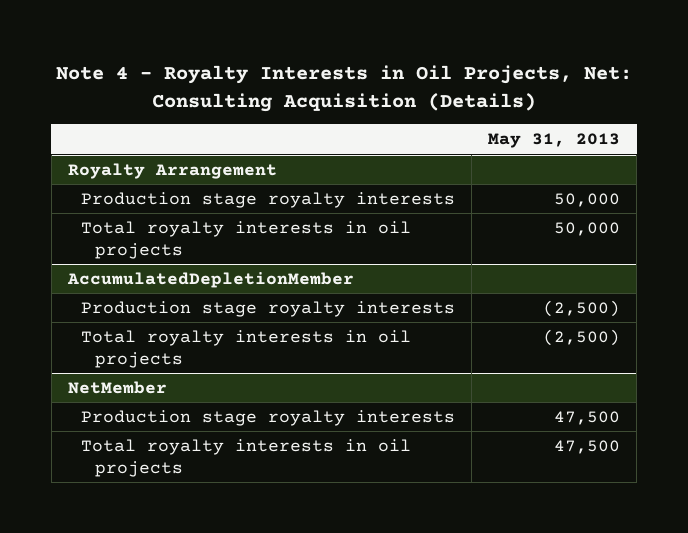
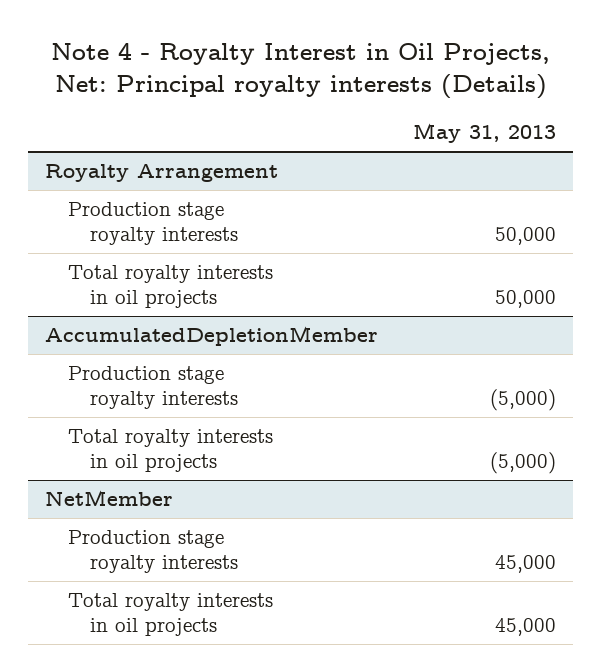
[56,64,633,112] Note 4 - Royalty Interests in Oil Projects, Net: Consulting Acquisition (Details) -> [50,42,550,100] Note 4 - Royalty Interest in Oil Projects, Net: Principal royalty interests (Details)
[543,299,621,317] (2,500) -> [489,388,556,411] (5,000)
[543,328,621,346] (2,500) -> [489,451,556,474] (5,000)
[554,410,621,425] 47,500 -> [494,554,556,573] 45,000
[554,439,621,454] 47,500 -> [494,617,556,636] 45,000

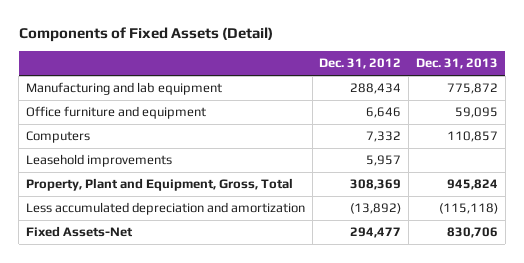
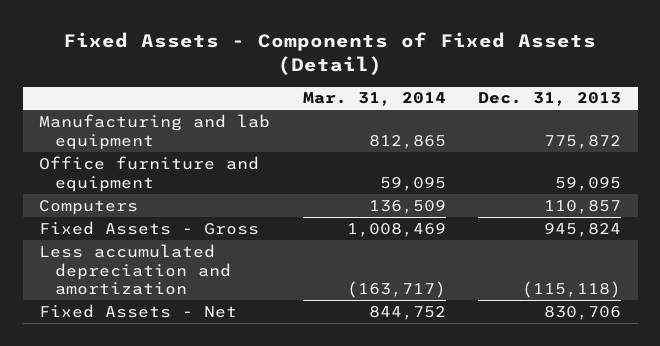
[18,27,273,43] Components of Fixed Assets (Detail) -> [63,31,597,75] Fixed Assets - Components of Fixed Assets (Detail)
[319,58,402,70] Dec. 31, 2012 -> none
none -> [302,92,446,107] Mar. 31, 2014
[25,154,172,168] Leasehold improvements -> none
[25,178,293,192] Property, Plant and Equipment, Gross, Total -> [39,220,260,235] Fixed Assets - Gross
[25,226,133,238] Fixed Assets-Net -> [39,303,238,318] Fixed Assets - Net

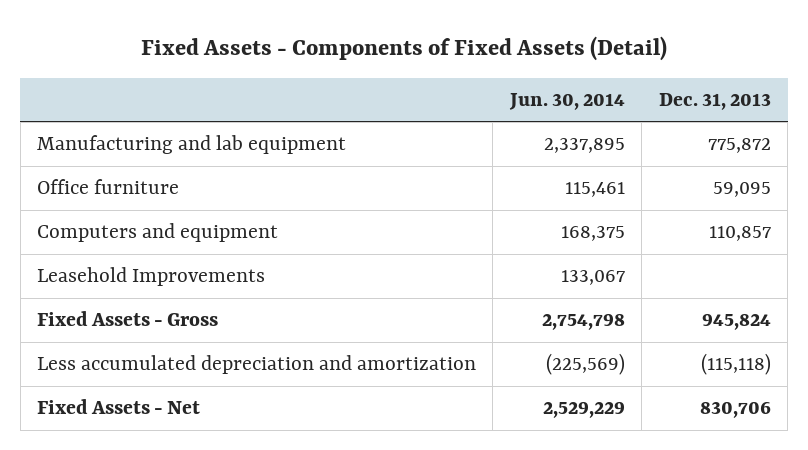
[302,92,446,107] Mar. 31, 2014 -> none
none -> [508,93,625,111] Jun. 30, 2014
[39,155,260,192] Office furniture and equipment -> [37,179,180,195] Office furniture
[39,199,139,215] Computers -> [37,223,279,243] Computers and equipment
none -> [37,267,266,287] Leasehold Improvements

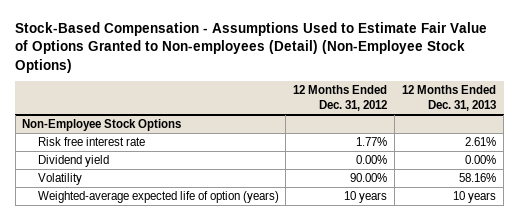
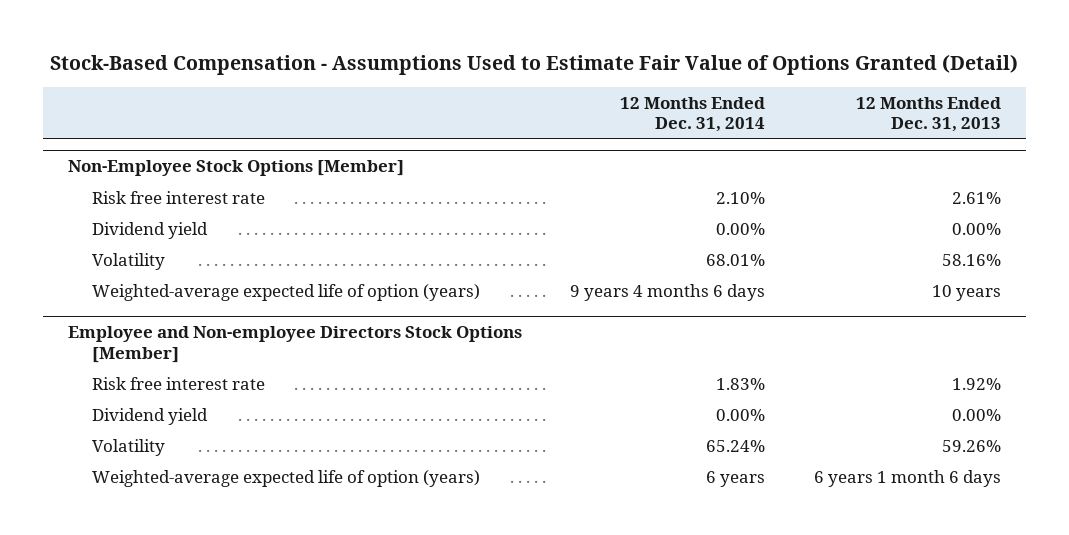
[15,22,488,73] Stock-Based Compensation - Assumptions Used to Estimate Fair Value of Options Granted to Non-employees (Detail) (Non-Employee Stock Options) -> [50,53,1019,75] Stock-Based Compensation - Assumptions Used to Estimate Fair Value of Options Granted (Detail)
[293,85,388,112] 12 Months Ended Dec. 31, 2012 -> none
none -> [620,96,766,133] 12 Months Ended Dec. 31, 2014
[22,119,182,132] Non-Employee Stock Options -> [67,160,404,177] Non-Employee Stock Options [Member]
none -> [67,326,522,363] Employee and Non-employee Directors Stock Options [Member]
none -> [92,376,266,390] Risk free interest rate
none -> [92,407,209,425] Dividend yield
none -> [92,438,166,456] Volatility
none -> [92,469,481,487] Weighted-average expected life of option (years)

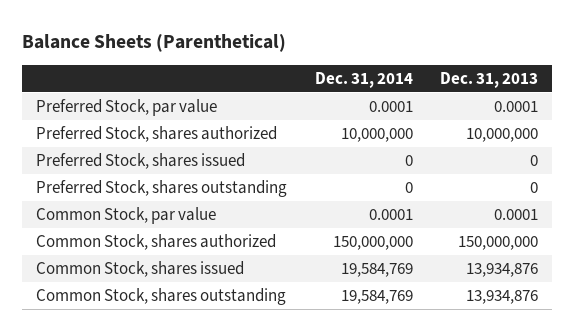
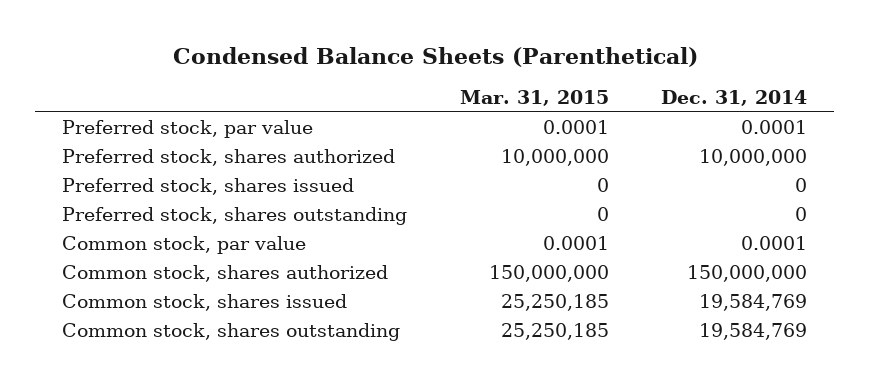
[22,34,287,53] Balance Sheets (Parenthetical) -> [172,47,698,68] Condensed Balance Sheets (Parenthetical)
[440,72,539,89] Dec. 31, 2013 -> none
none -> [459,89,609,106] Mar. 31, 2015
[35,98,217,116] Preferred Stock, par value -> [61,120,313,139] Preferred stock, par value
[35,125,277,142] Preferred Stock, shares authorized -> [61,149,395,167] Preferred stock, shares authorized
[35,152,245,169] Preferred Stock, shares issued -> [61,178,354,196] Preferred stock, shares issued
[35,179,287,197] Preferred Stock, shares outstanding -> [61,207,407,226] Preferred stock, shares outstanding
[35,206,216,224] Common Stock, par value -> [61,236,306,255] Common stock, par value
[35,233,276,250] Common Stock, shares authorized -> [61,265,388,283] Common stock, shares authorized
[35,260,244,277] Common Stock, shares issued -> [61,294,347,312] Common stock, shares issued
[35,287,286,305] Common Stock, shares outstanding -> [61,323,400,342] Common stock, shares outstanding

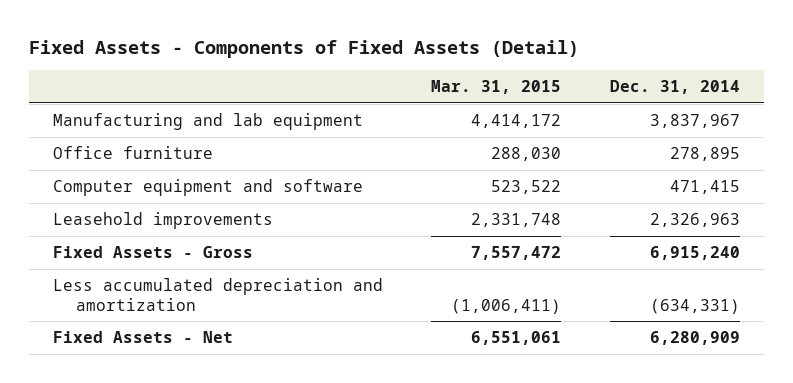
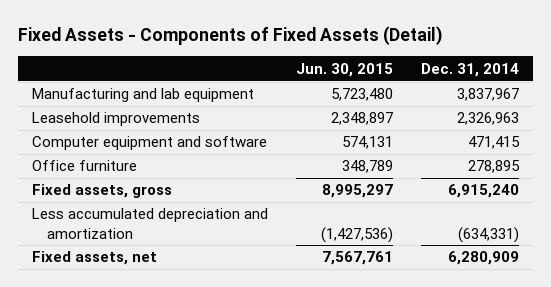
[431,80,562,95] Mar. 31, 2015 -> none
none -> [296,62,394,77] Jun. 30, 2015
[53,179,364,197] Computer equipment and software -> [31,136,267,151] Computer equipment and software
[53,146,214,160] Office furniture -> [31,160,137,172] Office furniture
[53,246,254,259] Fixed Assets - Gross -> [31,184,172,199] Fixed assets, gross
[53,331,234,344] Fixed Assets - Net -> [31,251,157,266] Fixed assets, net

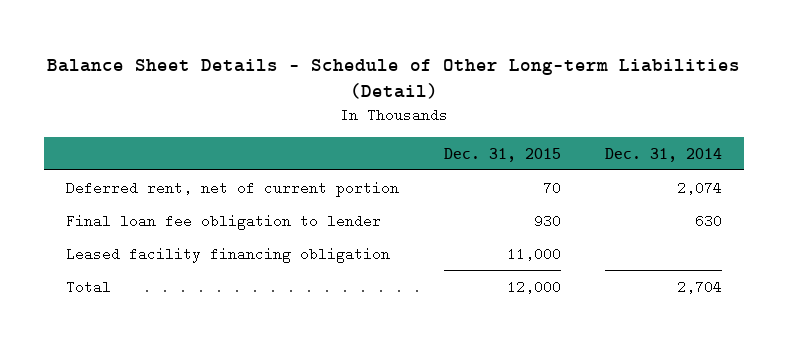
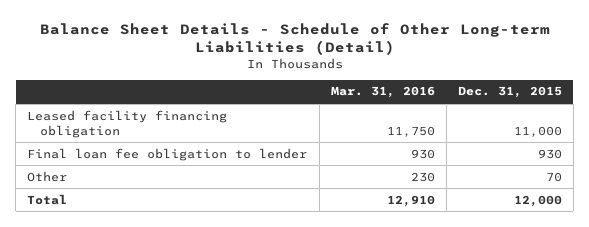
[604,147,722,162] Dec. 31, 2014 -> none
none -> [330,86,435,99] Mar. 31, 2016
[66,180,400,197] Deferred rent, net of current portion -> none
[66,213,382,230] Final loan fee obligation to lender -> [27,147,308,161] Final loan fee obligation to lender
none -> [27,170,68,182] Other

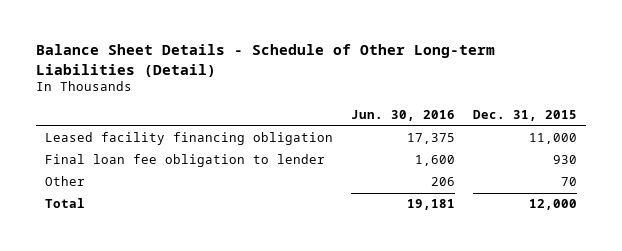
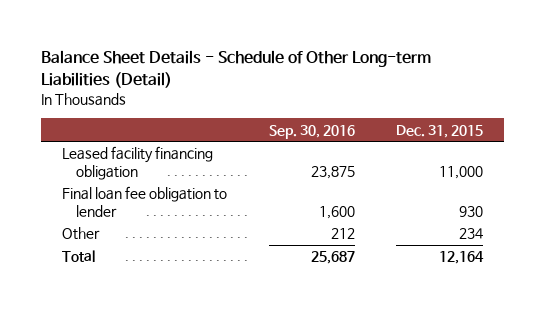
[351,110,456,122] Jun. 30, 2016 -> none
none -> [268,124,355,139] Sep. 30, 2016
[561,177,578,187] 70 -> [459,228,484,240] 234
[529,199,578,211] 12,000 -> [439,251,485,265] 12,164

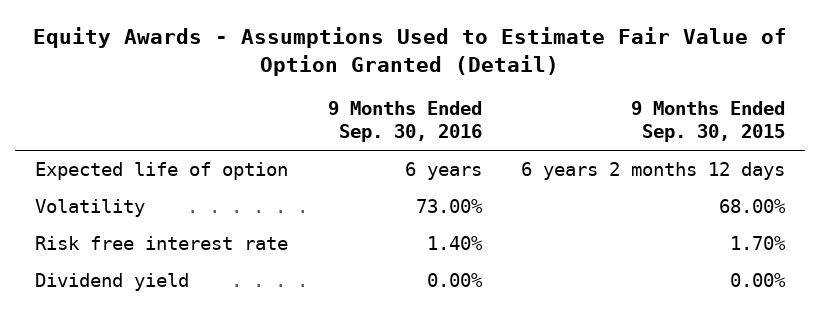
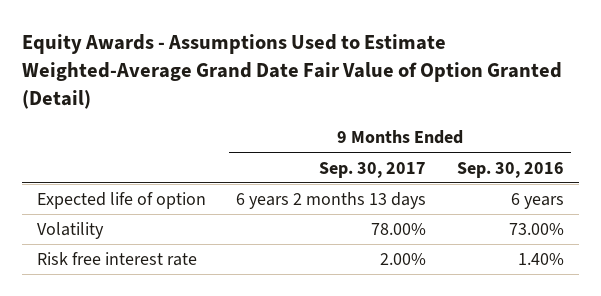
[33,26,788,77] Equity Awards - Assumptions Used to Estimate Fair Value of Option Granted (Detail) -> [21,34,562,109] Equity Awards - Assumptions Used to Estimate Weighted-Average Grand Date Fair Value of Option Granted (Detail)
[631,101,786,143] 9 Months Ended Sep. 30, 2015 -> none
none -> [319,161,427,178] Sep. 30, 2017
[35,272,190,291] Dividend yield -> none

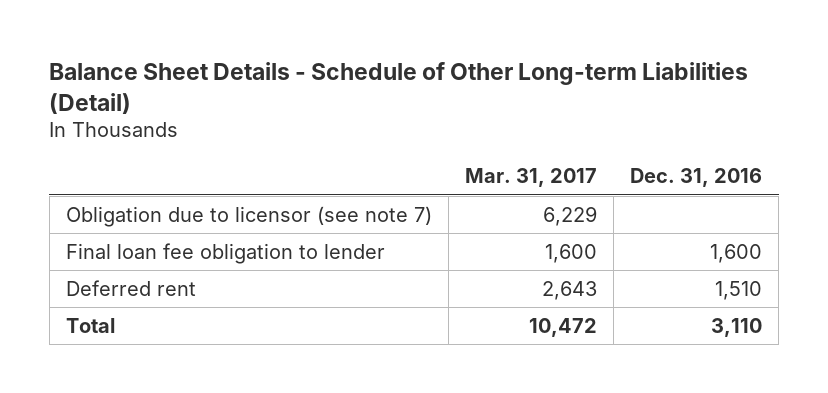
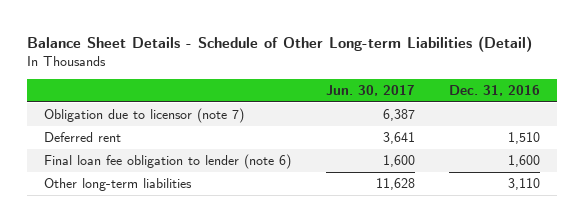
[465,168,598,188] Mar. 31, 2017 -> none
none -> [325,85,415,97] Jun. 30, 2017
[65,242,385,264] Final loan fee obligation to lender -> none
[65,205,432,227] Obligation due to licensor (see note 7) -> [44,107,245,123] Obligation due to licensor (note 7)
none -> [44,153,292,169] Final loan fee obligation to lender (note 6)
[65,317,115,333] Total -> [44,177,193,191] Other long-term liabilities

